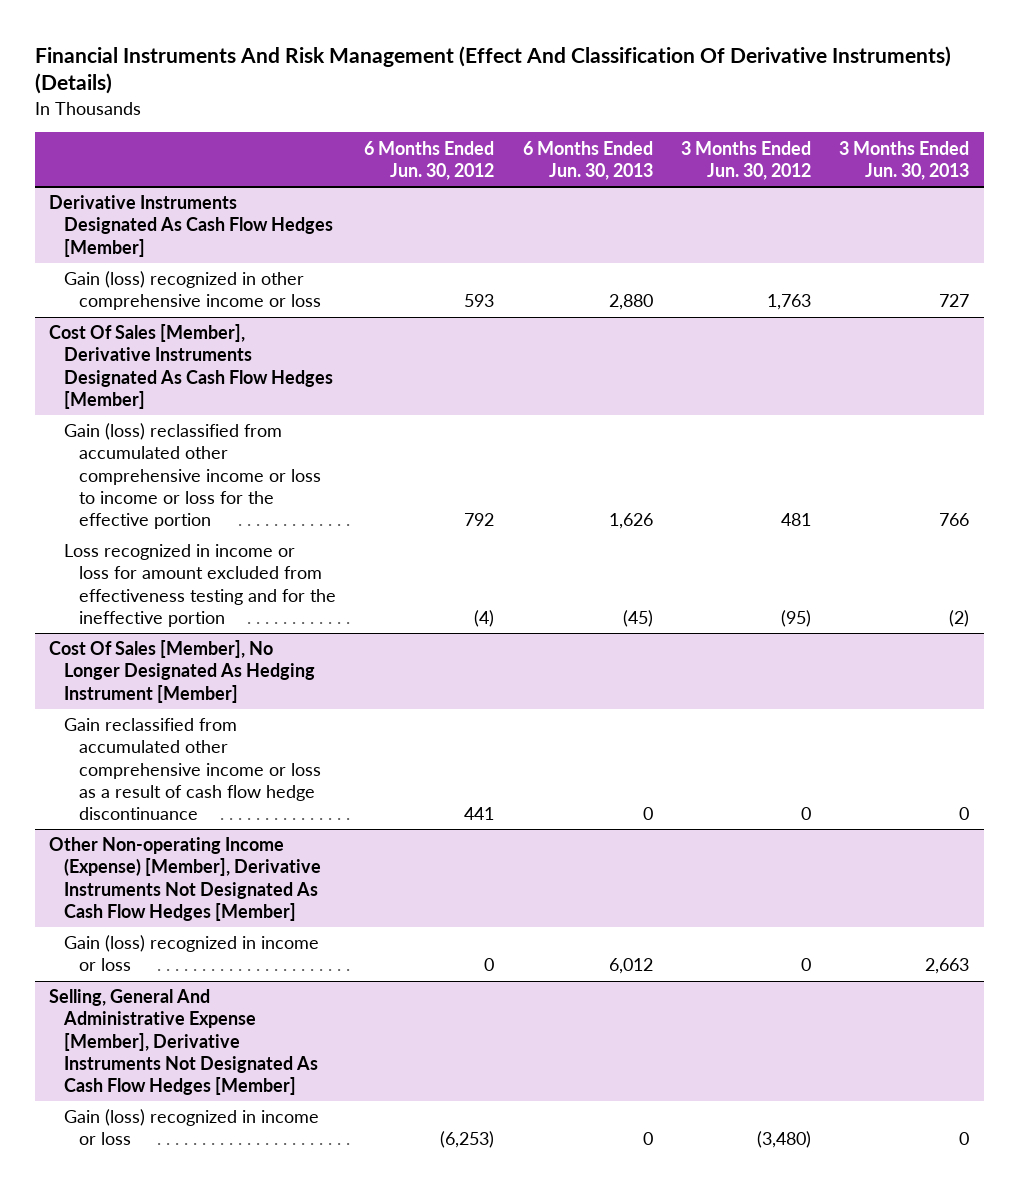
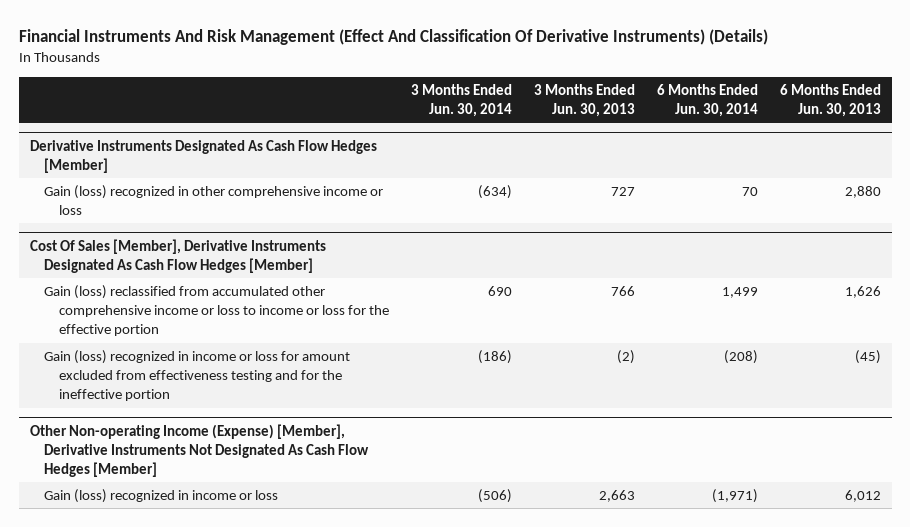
[364,140,495,180] 6 Months Ended Jun. 30, 2012 -> none
[680,140,811,180] 3 Months Ended Jun. 30, 2012 -> none
none -> [410,83,512,117] 3 Months Ended Jun. 30, 2014
none -> [656,83,758,117] 6 Months Ended Jun. 30, 2014
[48,640,315,703] Cost Of Sales [Member], No Longer Designated As Hedging Instrument [Member] -> none
[63,718,321,821] Gain reclassified from accumulated other comprehensive income or loss as a result of cash flow hedge discontinuance -> none
[63,544,336,627] Loss recognized in income or loss for amount excluded from effectiveness testing and for the ineffective portion -> [44,349,351,402] Gain (loss) recognized in income or loss for amount excluded from effectiveness testing and for the ineffective portion
[48,989,318,1096] Selling, General And Administrative Expense [Member], Derivative Instruments Not Designated As Cash Flow Hedges [Member] -> none
[63,1109,319,1146] Gain (loss) recognized in income or loss -> none

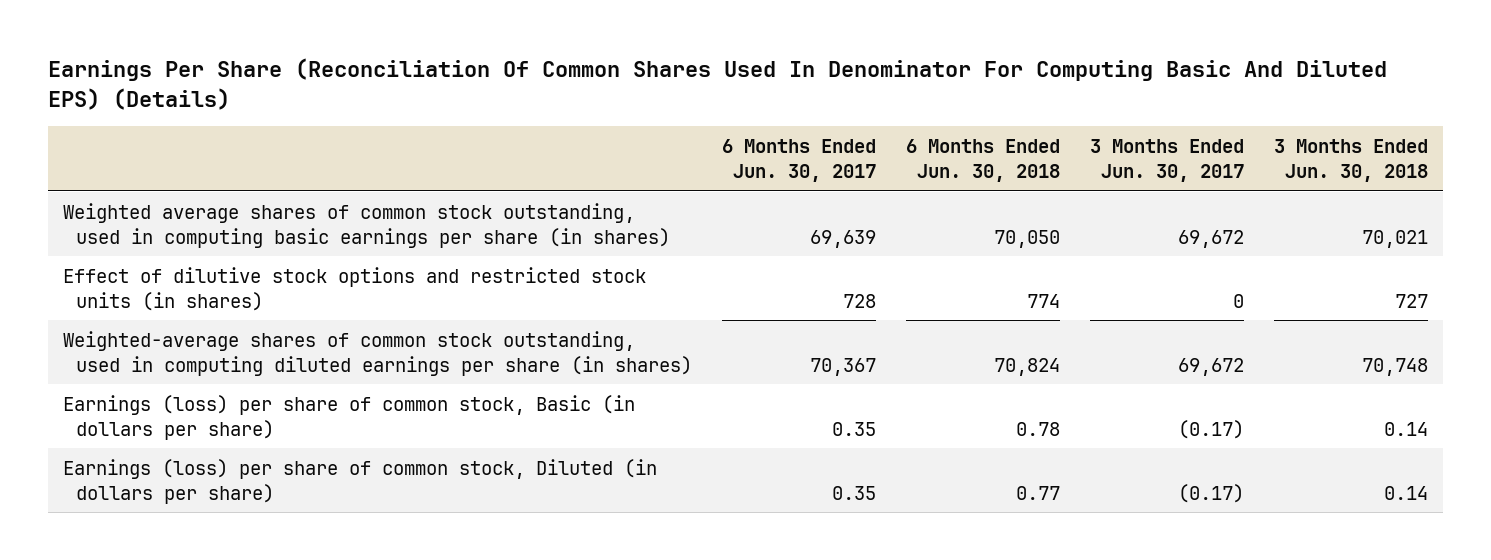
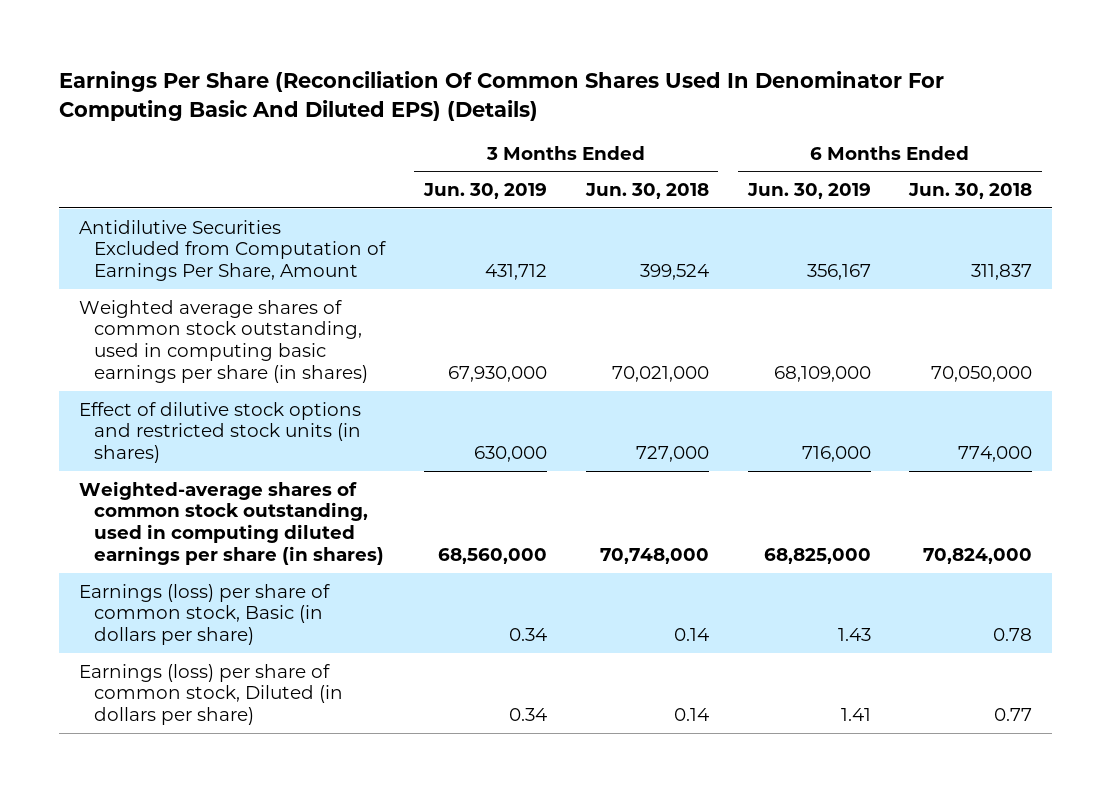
[722,139,877,182] 6 Months Ended Jun. 30, 2017 -> none
[1090,139,1245,182] 3 Months Ended Jun. 30, 2017 -> none
none -> [422,182,547,199] Jun. 30, 2019
none -> [746,182,871,199] Jun. 30, 2019
none -> [78,219,386,282] Antidilutive Securities Excluded from Computation of Earnings Per Share, Amount
[994,229,1061,248] 70,050 -> [931,366,1033,383] 70,050,000
[1362,229,1429,248] 70,021 -> [611,366,709,383] 70,021,000
[1027,293,1061,308] 774 -> [958,446,1033,463] 774,000
[1395,293,1429,308] 727 -> [635,446,709,463] 727,000
[994,357,1061,376] 70,824 -> [923,548,1033,565] 70,824,000
[1362,357,1429,376] 70,748 -> [599,548,709,565] 70,748,000

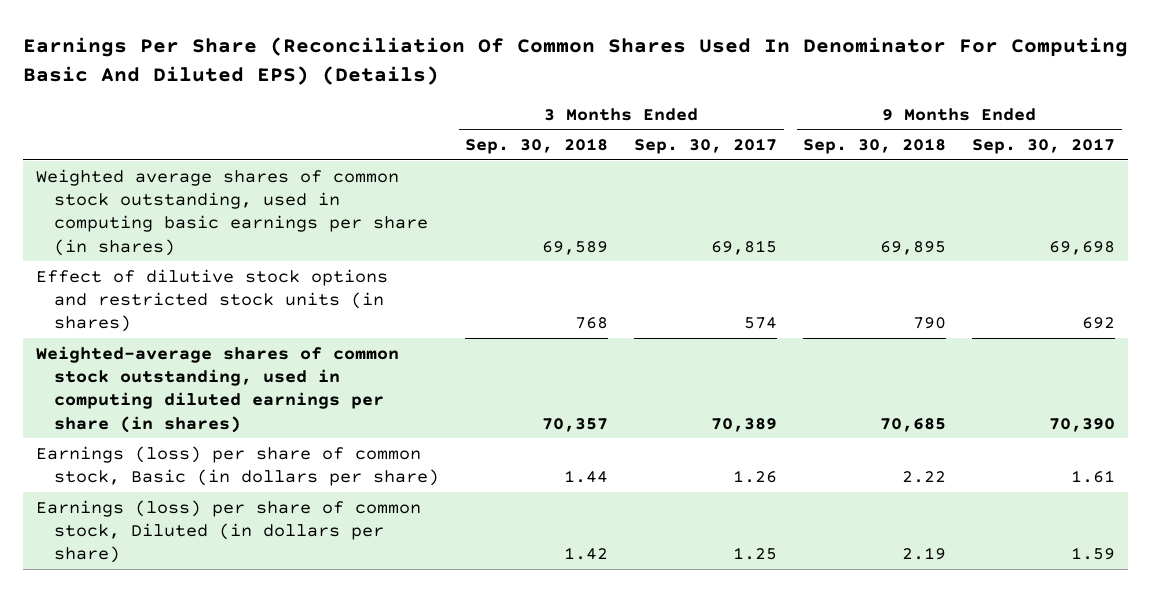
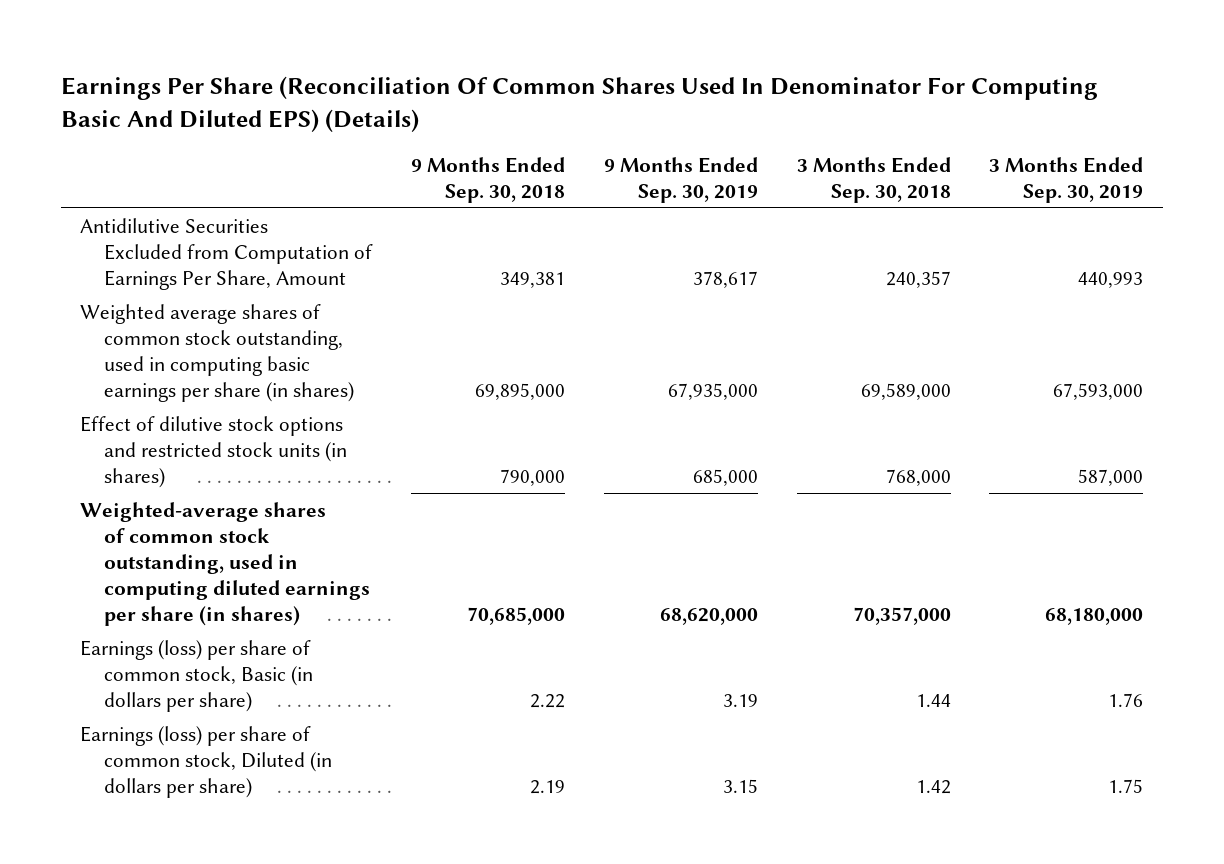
[634,138,778,155] Sep. 30, 2017 -> none
[972,138,1116,155] Sep. 30, 2017 -> none
none -> [603,156,758,203] 9 Months Ended Sep. 30, 2019
none -> [989,156,1144,203] 3 Months Ended Sep. 30, 2019
none -> [80,217,374,290] Antidilutive Securities Excluded from Computation of Earnings Per Share, Amount
[542,240,609,255] 69,589 -> [860,382,951,400] 69,589,000
[880,240,947,255] 69,895 -> [475,382,566,400] 69,895,000
[575,317,609,330] 768 -> [885,468,951,486] 768,000
[913,317,947,330] 790 -> [500,468,566,486] 790,000
[542,417,609,432] 70,357 -> [852,606,951,625] 70,357,000
[880,417,947,432] 70,685 -> [467,606,566,625] 70,685,000

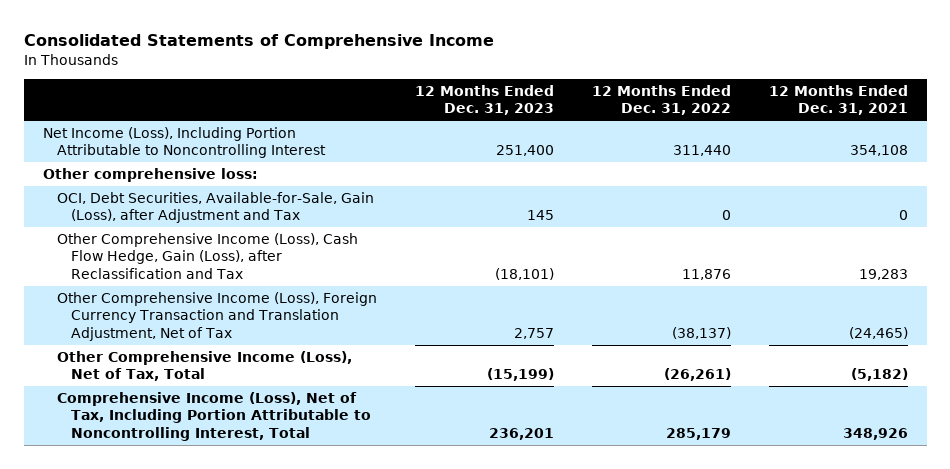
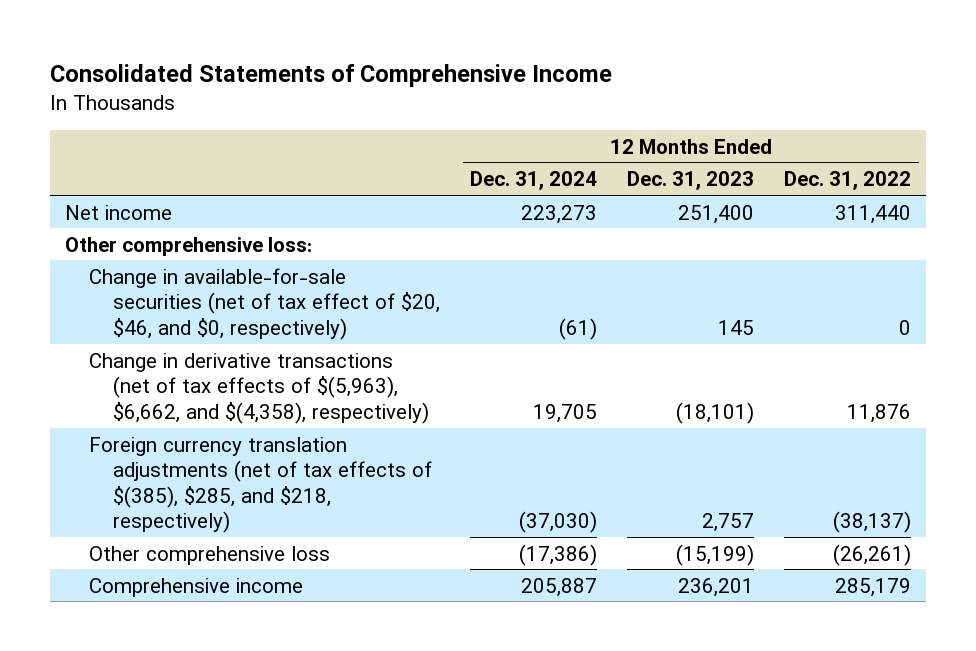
[768,84,908,116] 12 Months Ended Dec. 31, 2021 -> none
none -> [470,171,598,191] Dec. 31, 2024
[42,126,326,159] Net Income (Loss), Including Portion Attributable to Noncontrolling Interest -> [64,204,172,220] Net income
[56,191,374,224] OCI, Debt Securities, Available-for-Sale, Gain (Loss), after Adjustment and Tax -> [89,267,441,340] Change in available-for-sale securities (net of tax effect of $20, $46, and $0, respectively)
[56,232,358,279] Other Comprehensive Income (Loss), Cash Flow Hedge, Gain (Loss), after Reclassification and Tax -> [89,352,430,424] Change in derivative transactions (net of tax effects of $(5,963), $6,662, and $(4,358), respectively)
[56,291,377,341] Other Comprehensive Income (Loss), Foreign Currency Transaction and Translation Adjustment, Net of Tax -> [89,436,433,534] Foreign currency translation adjustments (net of tax effects of $(385), $285, and $218, respectively)
[56,350,352,382] Other Comprehensive Income (Loss), Net of Tax, Total -> [89,545,331,565] Other comprehensive loss
[56,391,372,441] Comprehensive Income (Loss), Net of Tax, Including Portion Attributable to Noncontrolling Interest, Total -> [89,577,304,597] Comprehensive income

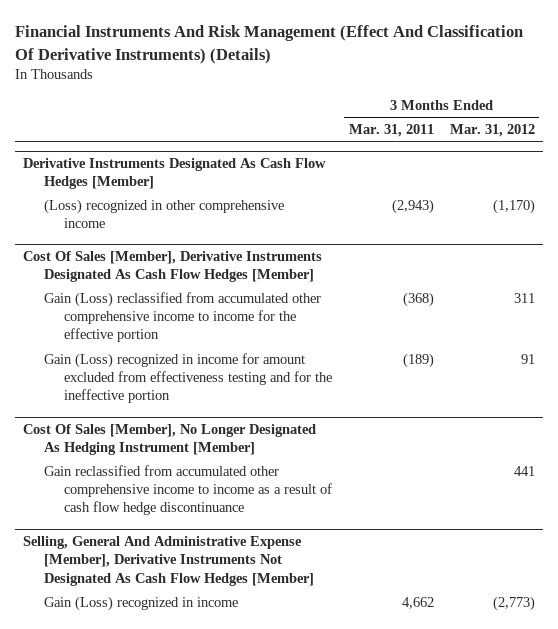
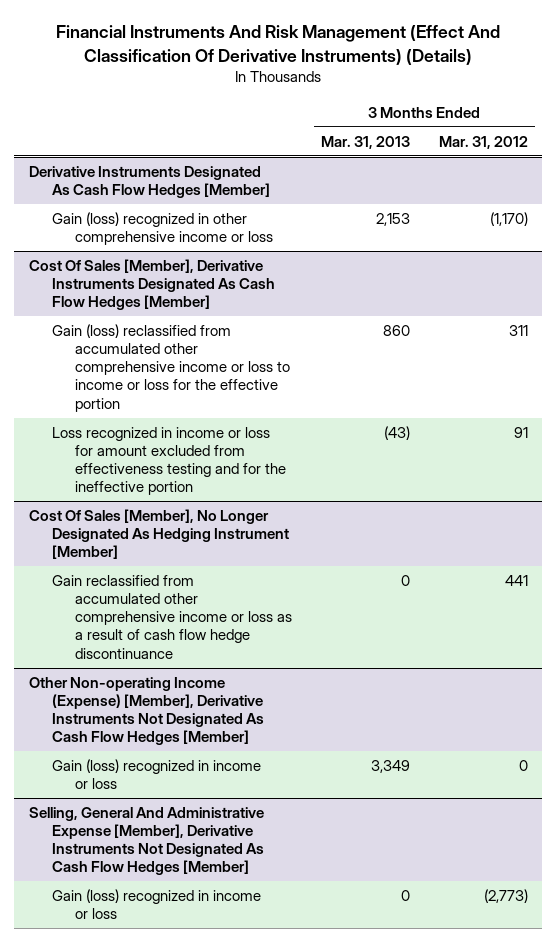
[348,124,434,138] Mar. 31, 2011 -> none
none -> [320,135,410,149] Mar. 31, 2013
[43,198,284,228] (Loss) recognized in other comprehensive income -> [51,212,273,246] Gain (loss) recognized in other comprehensive income or loss
[43,291,321,343] Gain (Loss) reclassified from accumulated other comprehensive income to income for the effective portion -> [51,324,290,412] Gain (loss) reclassified from accumulated other comprehensive income or loss to income or loss for the effective portion
[43,352,333,404] Gain (Loss) recognized in income for amount excluded from effectiveness testing and for the ineffective portion -> [51,427,286,496] Loss recognized in income or loss for amount excluded from effectiveness testing and for the ineffective portion
[43,464,333,516] Gain reclassified from accumulated other comprehensive income to income as a result of cash flow hedge discontinuance -> [51,575,292,659] Gain reclassified from accumulated other comprehensive income or loss as a result of cash flow hedge discontinuance
none -> [28,677,264,746] Other Non-operating Income (Expense) [Member], Derivative Instruments Not Designated As Cash Flow Hedges [Member]
none -> [51,759,261,790] Gain (loss) recognized in income or loss
[43,595,238,611] Gain (Loss) recognized in income -> [51,889,261,920] Gain (loss) recognized in income or loss

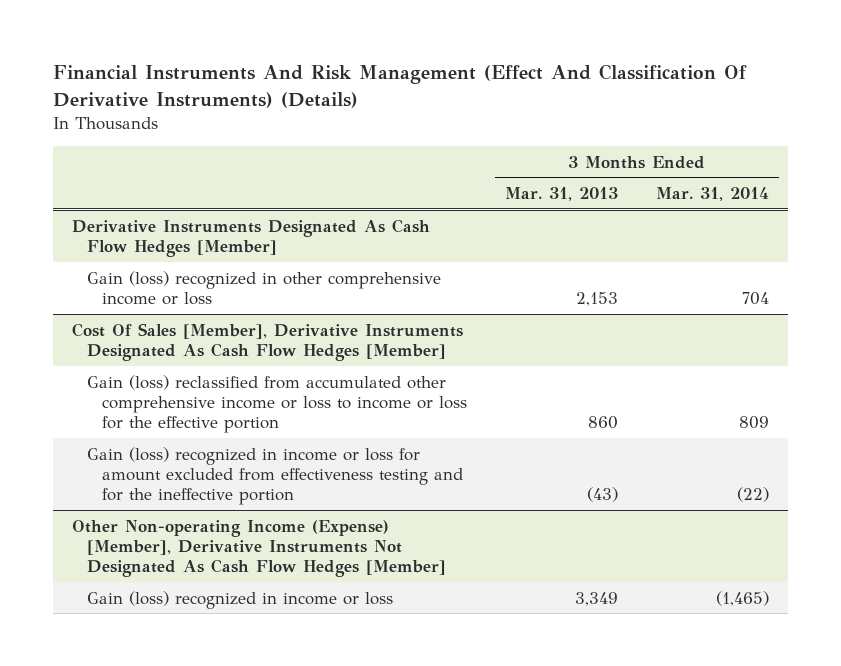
[438,135,528,149] Mar. 31, 2012 -> none
none -> [656,186,770,201] Mar. 31, 2014
[28,509,289,560] Cost Of Sales [Member], No Longer Designated As Hedging Instrument [Member] -> none
[51,575,292,659] Gain reclassified from accumulated other comprehensive income or loss as a result of cash flow hedge discontinuance -> none
[51,427,286,496] Loss recognized in income or loss for amount excluded from effectiveness testing and for the ineffective portion -> [86,446,463,506] Gain (loss) recognized in income or loss for amount excluded from effectiveness testing and for the ineffective portion
[28,807,264,876] Selling, General And Administrative Expense [Member], Derivative Instruments Not Designated As Cash Flow Hedges [Member] -> none
[51,889,261,920] Gain (loss) recognized in income or loss -> none

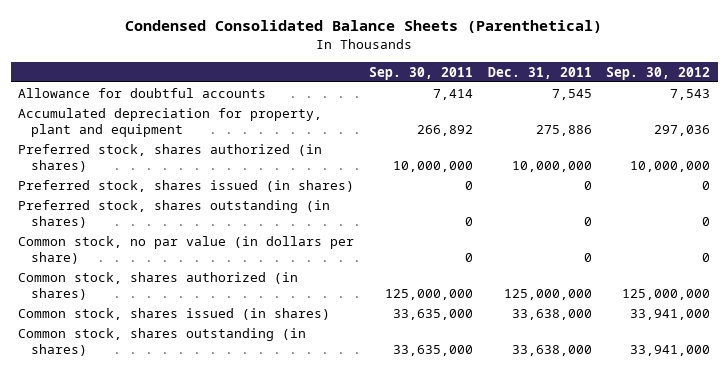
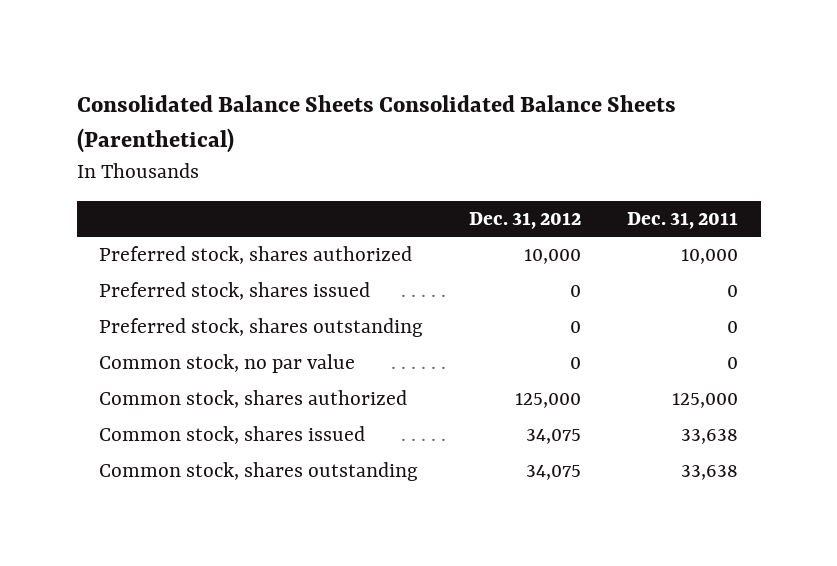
[125,20,603,34] Condensed Consolidated Balance Sheets (Parenthetical) -> [76,94,676,154] Consolidated Balance Sheets Consolidated Balance Sheets (Parenthetical)
[368,66,473,80] Sep. 30, 2011 -> none
[606,66,711,80] Sep. 30, 2012 -> none
none -> [469,211,582,229] Dec. 31, 2012
[18,87,267,98] Allowance for doubtful accounts -> none
[18,107,323,137] Accumulated depreciation for property, plant and equipment -> none
[18,143,323,172] Preferred stock, shares authorized (in shares) -> [99,246,413,265] Preferred stock, shares authorized
[511,160,592,172] 10,000,000 -> [680,249,738,265] 10,000
[18,179,355,192] Preferred stock, shares issued (in shares) -> [99,282,371,301] Preferred stock, shares issued
[18,199,331,228] Preferred stock, shares outstanding (in shares) -> [99,318,424,338] Preferred stock, shares outstanding
[18,235,355,264] Common stock, no par value (in dollars per share) -> [99,354,356,374] Common stock, no par value
[18,271,299,300] Common stock, shares authorized (in shares) -> [99,390,408,409] Common stock, shares authorized
[503,288,592,300] 125,000,000 -> [671,393,738,409] 125,000
[18,307,331,320] Common stock, shares issued (in shares) -> [99,426,366,445] Common stock, shares issued
[511,308,592,320] 33,638,000 -> [680,429,738,445] 33,638
[18,327,307,356] Common stock, shares outstanding (in shares) -> [99,462,419,482] Common stock, shares outstanding
[511,344,592,356] 33,638,000 -> [680,465,738,481] 33,638

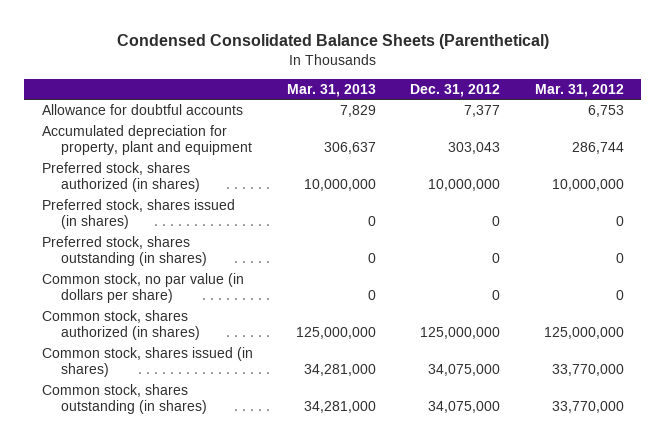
[76,94,676,154] Consolidated Balance Sheets Consolidated Balance Sheets (Parenthetical) -> [116,34,549,50] Condensed Consolidated Balance Sheets (Parenthetical)
[626,211,738,229] Dec. 31, 2011 -> none
none -> [286,84,376,98] Mar. 31, 2013
none -> [534,84,624,98] Mar. 31, 2012
none -> [41,104,243,116] Allowance for doubtful accounts
none -> [41,125,252,156] Accumulated depreciation for property, plant and equipment
[99,246,413,265] Preferred stock, shares authorized -> [41,162,200,193] Preferred stock, shares authorized (in shares)
[524,249,582,265] 10,000 -> [428,179,501,192] 10,000,000
[99,282,371,301] Preferred stock, shares issued -> [41,199,235,230] Preferred stock, shares issued (in shares)
[99,318,424,338] Preferred stock, shares outstanding -> [41,236,207,267] Preferred stock, shares outstanding (in shares)
[99,354,356,374] Common stock, no par value -> [41,273,244,304] Common stock, no par value (in dollars per share)
[99,390,408,409] Common stock, shares authorized -> [41,310,200,341] Common stock, shares authorized (in shares)
[515,393,582,409] 125,000 -> [420,327,501,340] 125,000,000
[99,426,366,445] Common stock, shares issued -> [41,347,253,378] Common stock, shares issued (in shares)
[526,429,582,445] 34,075 -> [428,364,501,377] 34,075,000
[99,462,419,482] Common stock, shares outstanding -> [41,384,207,415] Common stock, shares outstanding (in shares)
[526,465,582,481] 34,075 -> [428,401,501,414] 34,075,000

